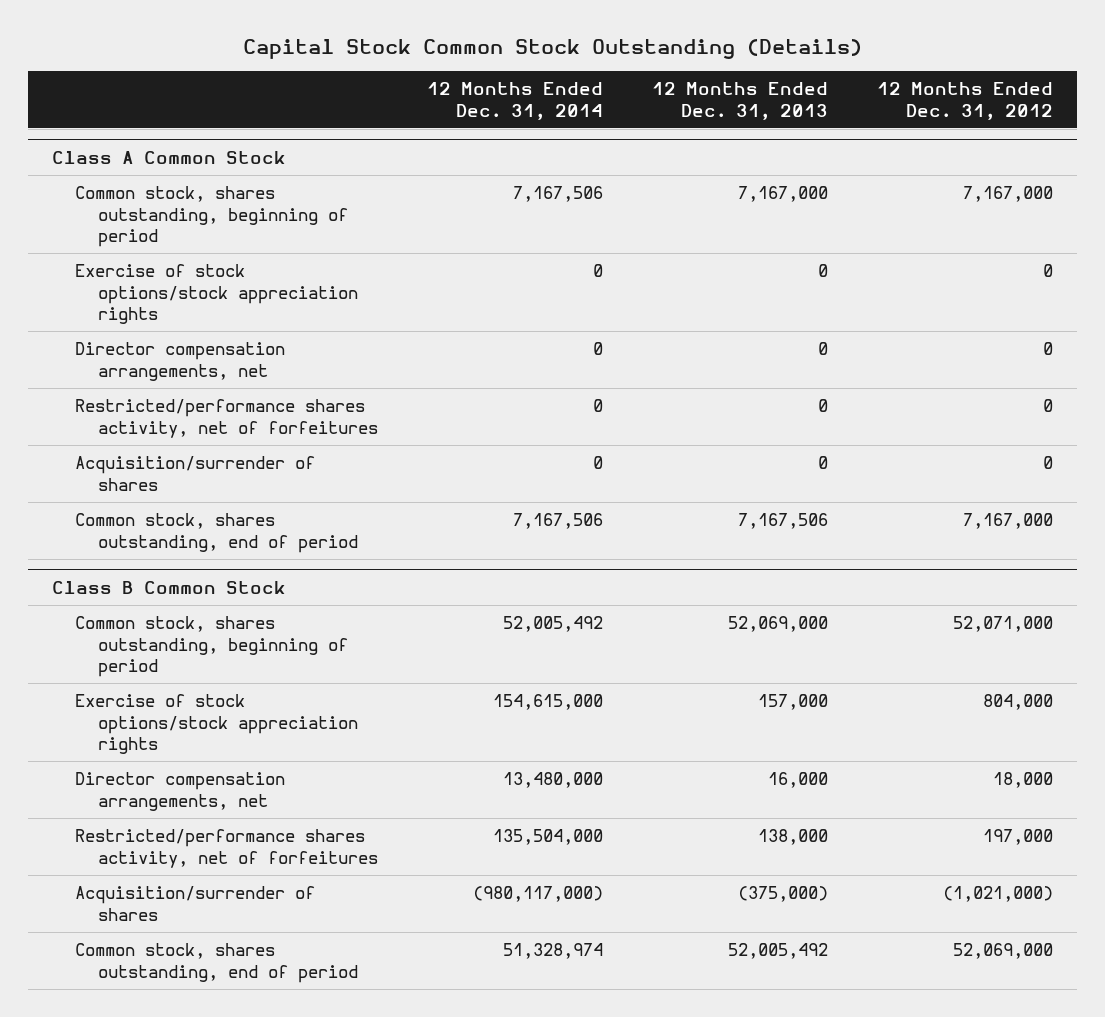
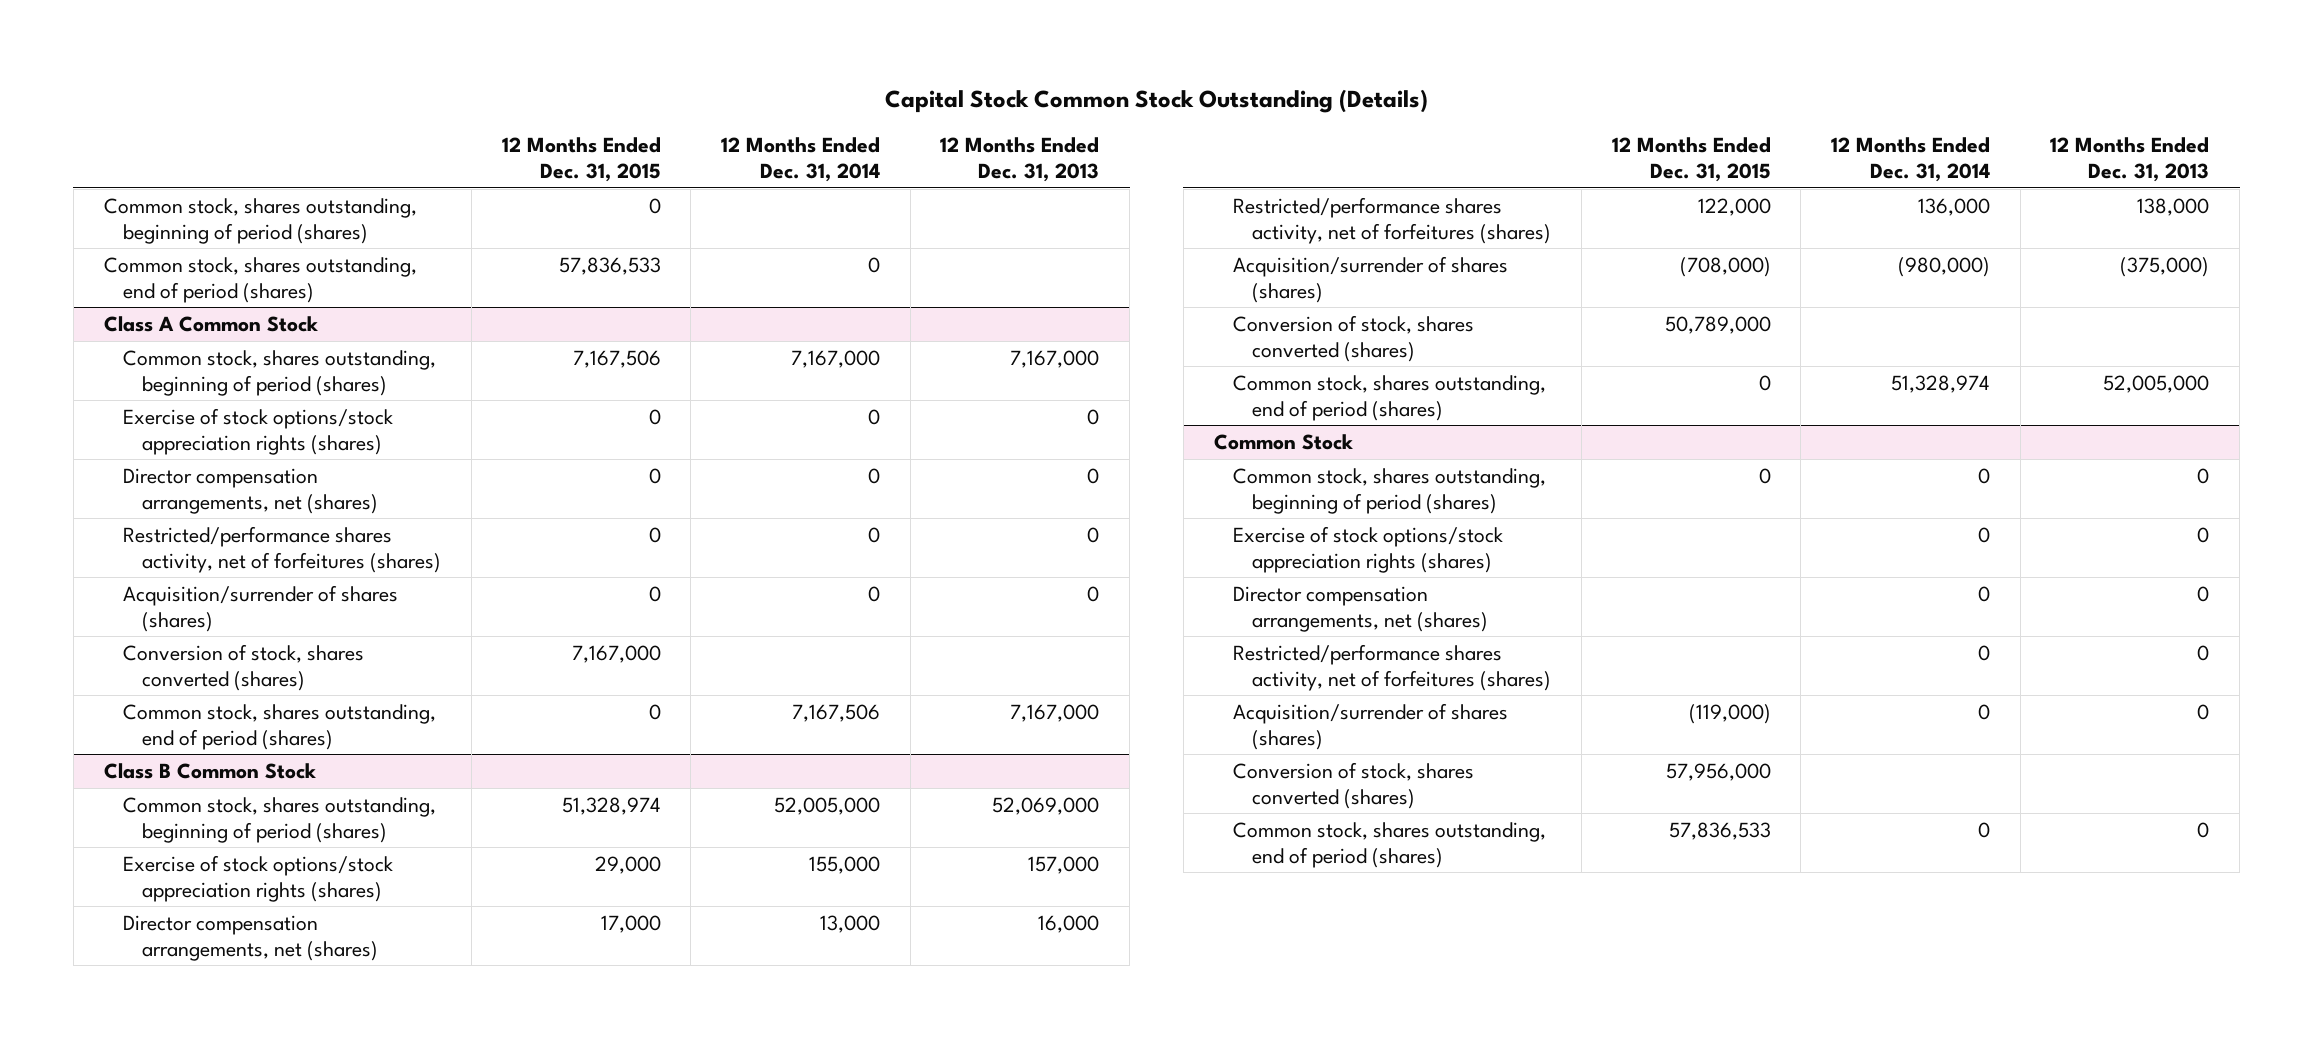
[876,82,1053,120] 12 Months Ended Dec. 31, 2012 -> none
none -> [501,137,661,183] 12 Months Ended Dec. 31, 2015
none -> [103,197,417,244] Common stock, shares outstanding, beginning of period (shares)
none -> [103,256,417,303] Common stock, shares outstanding, end of period (shares)
[74,186,348,248] Common stock, shares outstanding, beginning of period -> [122,349,436,396] Common stock, shares outstanding, beginning of period (shares)
[512,186,603,203] 7,167,506 -> [791,349,881,368] 7,167,000
[74,264,358,325] Exercise of stock options/stock appreciation rights -> [122,407,393,455] Exercise of stock options/stock appreciation rights (shares)
[74,342,285,381] Director compensation arrangements, net -> [122,467,379,514] Director compensation arrangements, net (shares)
[74,399,378,438] Restricted/performance shares activity, net of forfeitures -> [122,525,442,573] Restricted/performance shares activity, net of forfeitures (shares)
[74,456,315,491] Acquisition/surrender of shares -> [122,584,398,632] Acquisition/surrender of shares (shares)
none -> [122,643,364,691] Conversion of stock, shares converted (shares)
[74,513,358,553] Common stock, shares outstanding, end of period -> [122,703,436,750] Common stock, shares outstanding, end of period (shares)
[737,513,828,530] 7,167,506 -> [1010,703,1100,722] 7,167,000
[74,616,348,678] Common stock, shares outstanding, beginning of period -> [122,796,436,843] Common stock, shares outstanding, beginning of period (shares)
[502,616,603,633] 52,005,492 -> [774,796,881,815] 52,005,000
[74,694,358,755] Exercise of stock options/stock appreciation rights -> [122,854,393,902] Exercise of stock options/stock appreciation rights (shares)
[492,694,603,711] 154,615,000 -> [809,855,881,874] 155,000
[74,772,285,811] Director compensation arrangements, net -> [122,914,379,961] Director compensation arrangements, net (shares)
[502,772,603,789] 13,480,000 -> [820,914,881,933] 13,000
[74,829,378,868] Restricted/performance shares activity, net of forfeitures -> [1232,196,1552,244] Restricted/performance shares activity, net of forfeitures (shares)
[492,829,603,846] 135,504,000 -> [1918,197,1991,216] 136,000
[74,886,315,921] Acquisition/surrender of shares -> [1232,255,1508,303] Acquisition/surrender of shares (shares)
[472,886,603,903] (980,117,000) -> [1898,256,1991,277] (980,000)
none -> [1232,314,1474,362] Conversion of stock, shares converted (shares)
[74,943,358,983] Common stock, shares outstanding, end of period -> [1232,374,1546,421] Common stock, shares outstanding, end of period (shares)
[727,943,828,960] 52,005,492 -> [2103,374,2210,393] 52,005,000
none -> [1213,433,1353,450] Common Stock
none -> [1232,467,1546,514] Common stock, shares outstanding, beginning of period (shares)
none -> [1232,525,1503,573] Exercise of stock options/stock appreciation rights (shares)
none -> [1232,585,1489,632] Director compensation arrangements, net (shares)
none -> [1232,643,1552,691] Restricted/performance shares activity, net of forfeitures (shares)
none -> [1232,702,1508,750] Acquisition/surrender of shares (shares)
none -> [1232,761,1474,809] Conversion of stock, shares converted (shares)
none -> [1232,821,1546,868] Common stock, shares outstanding, end of period (shares)

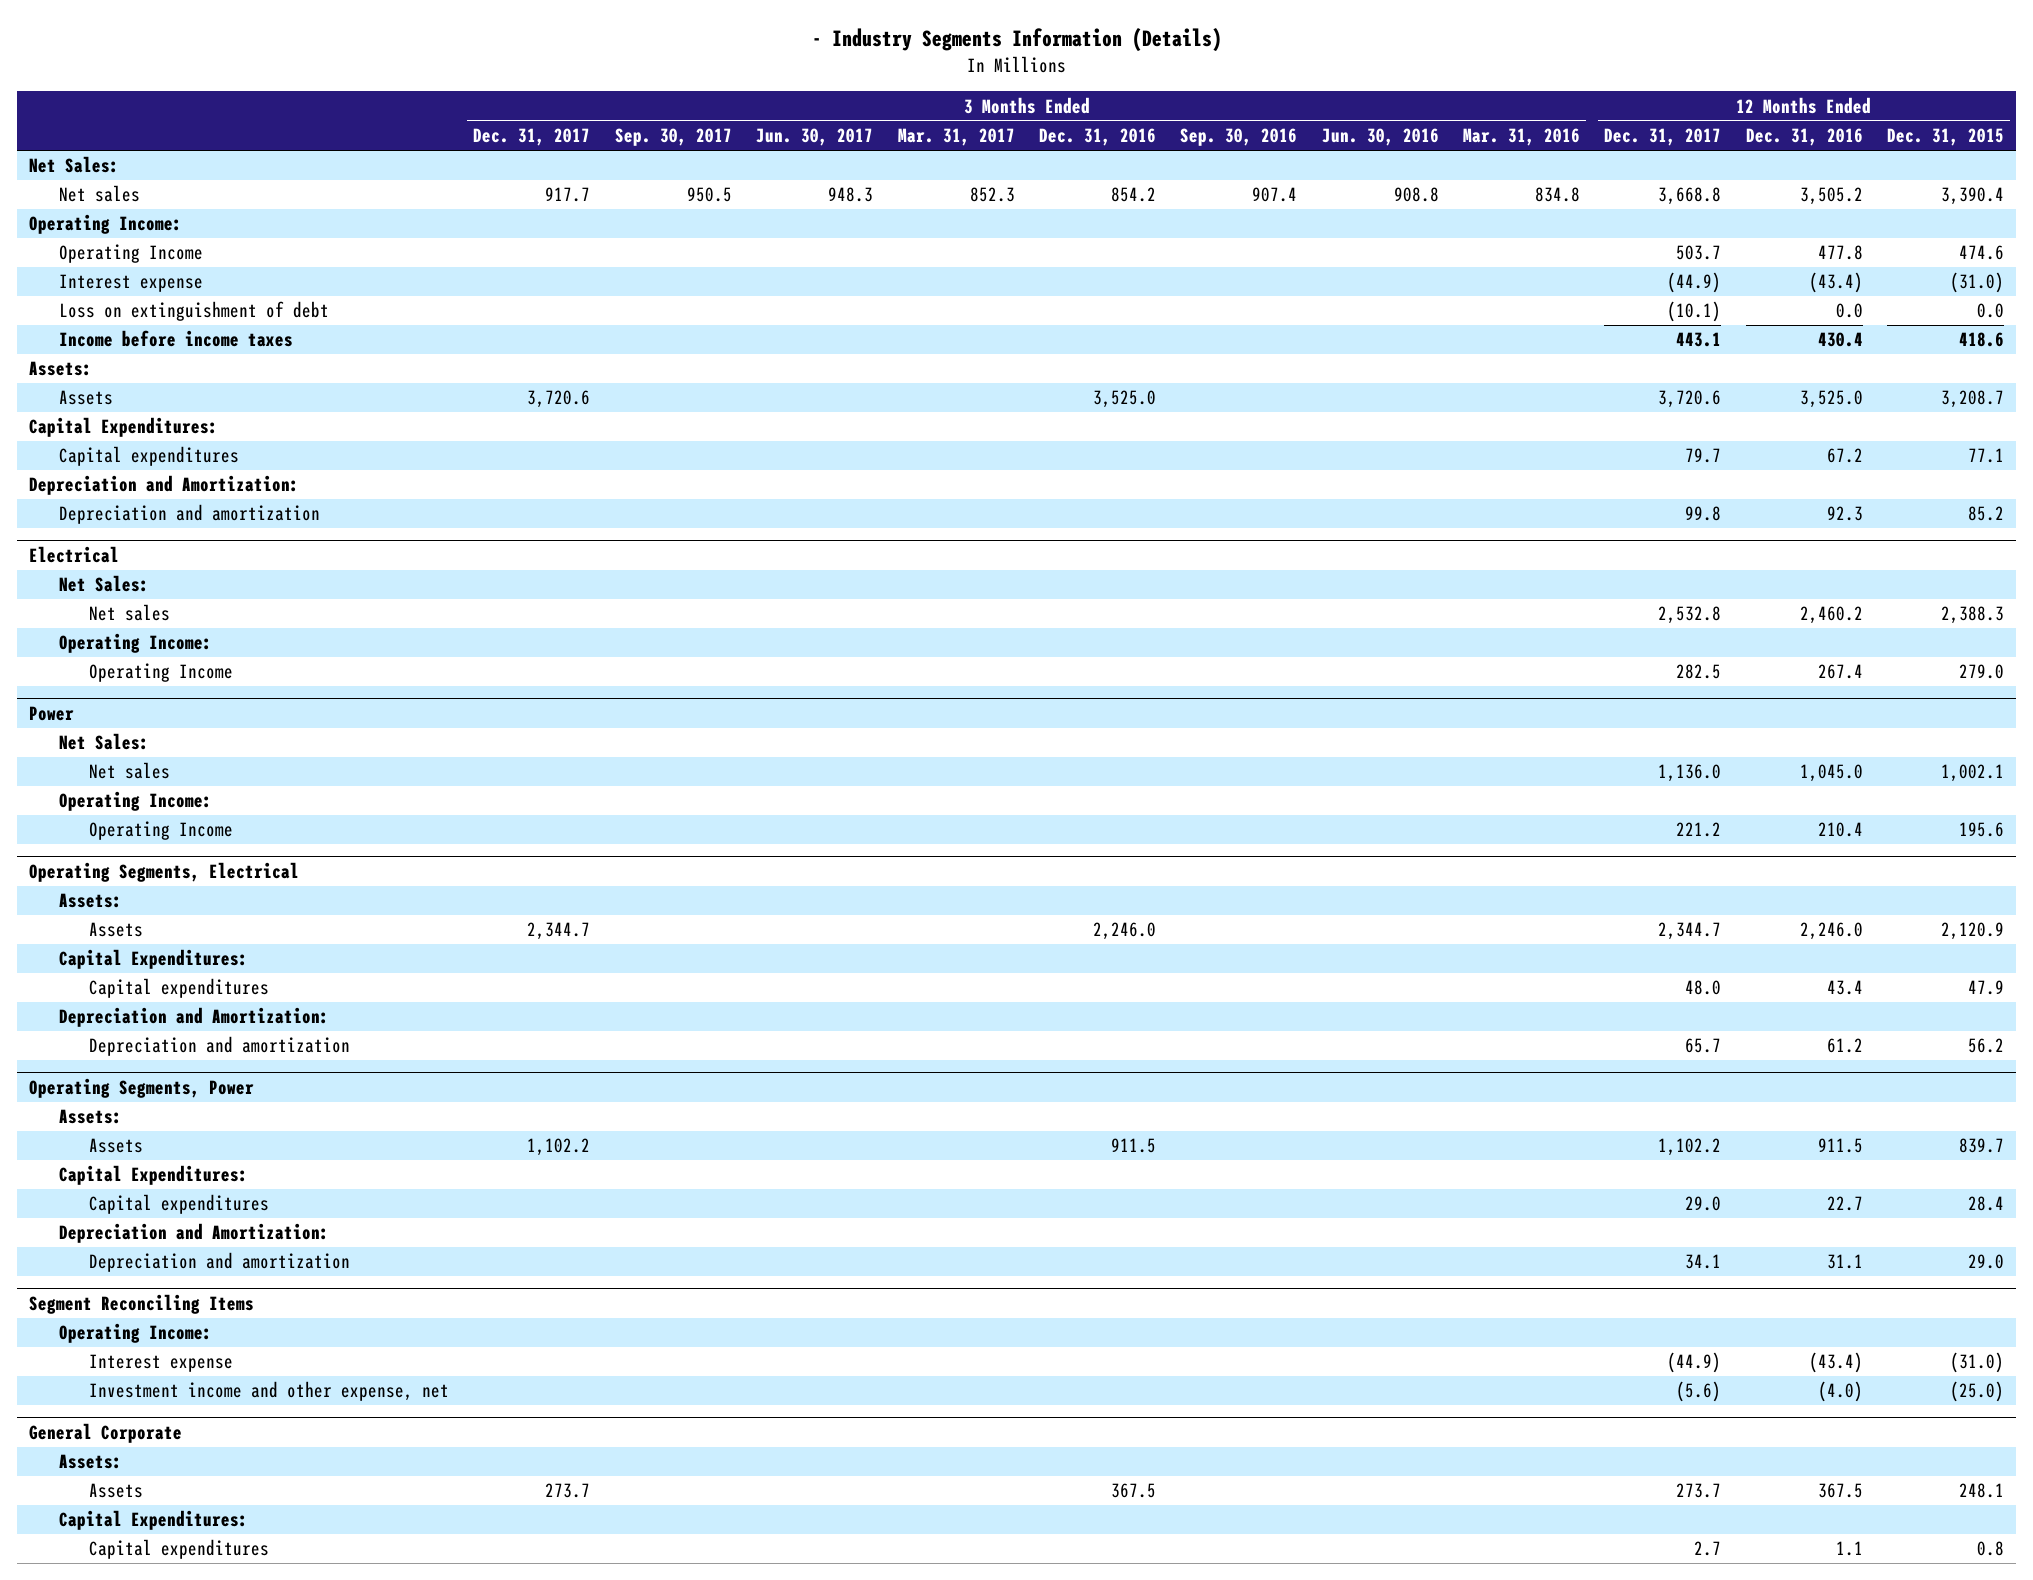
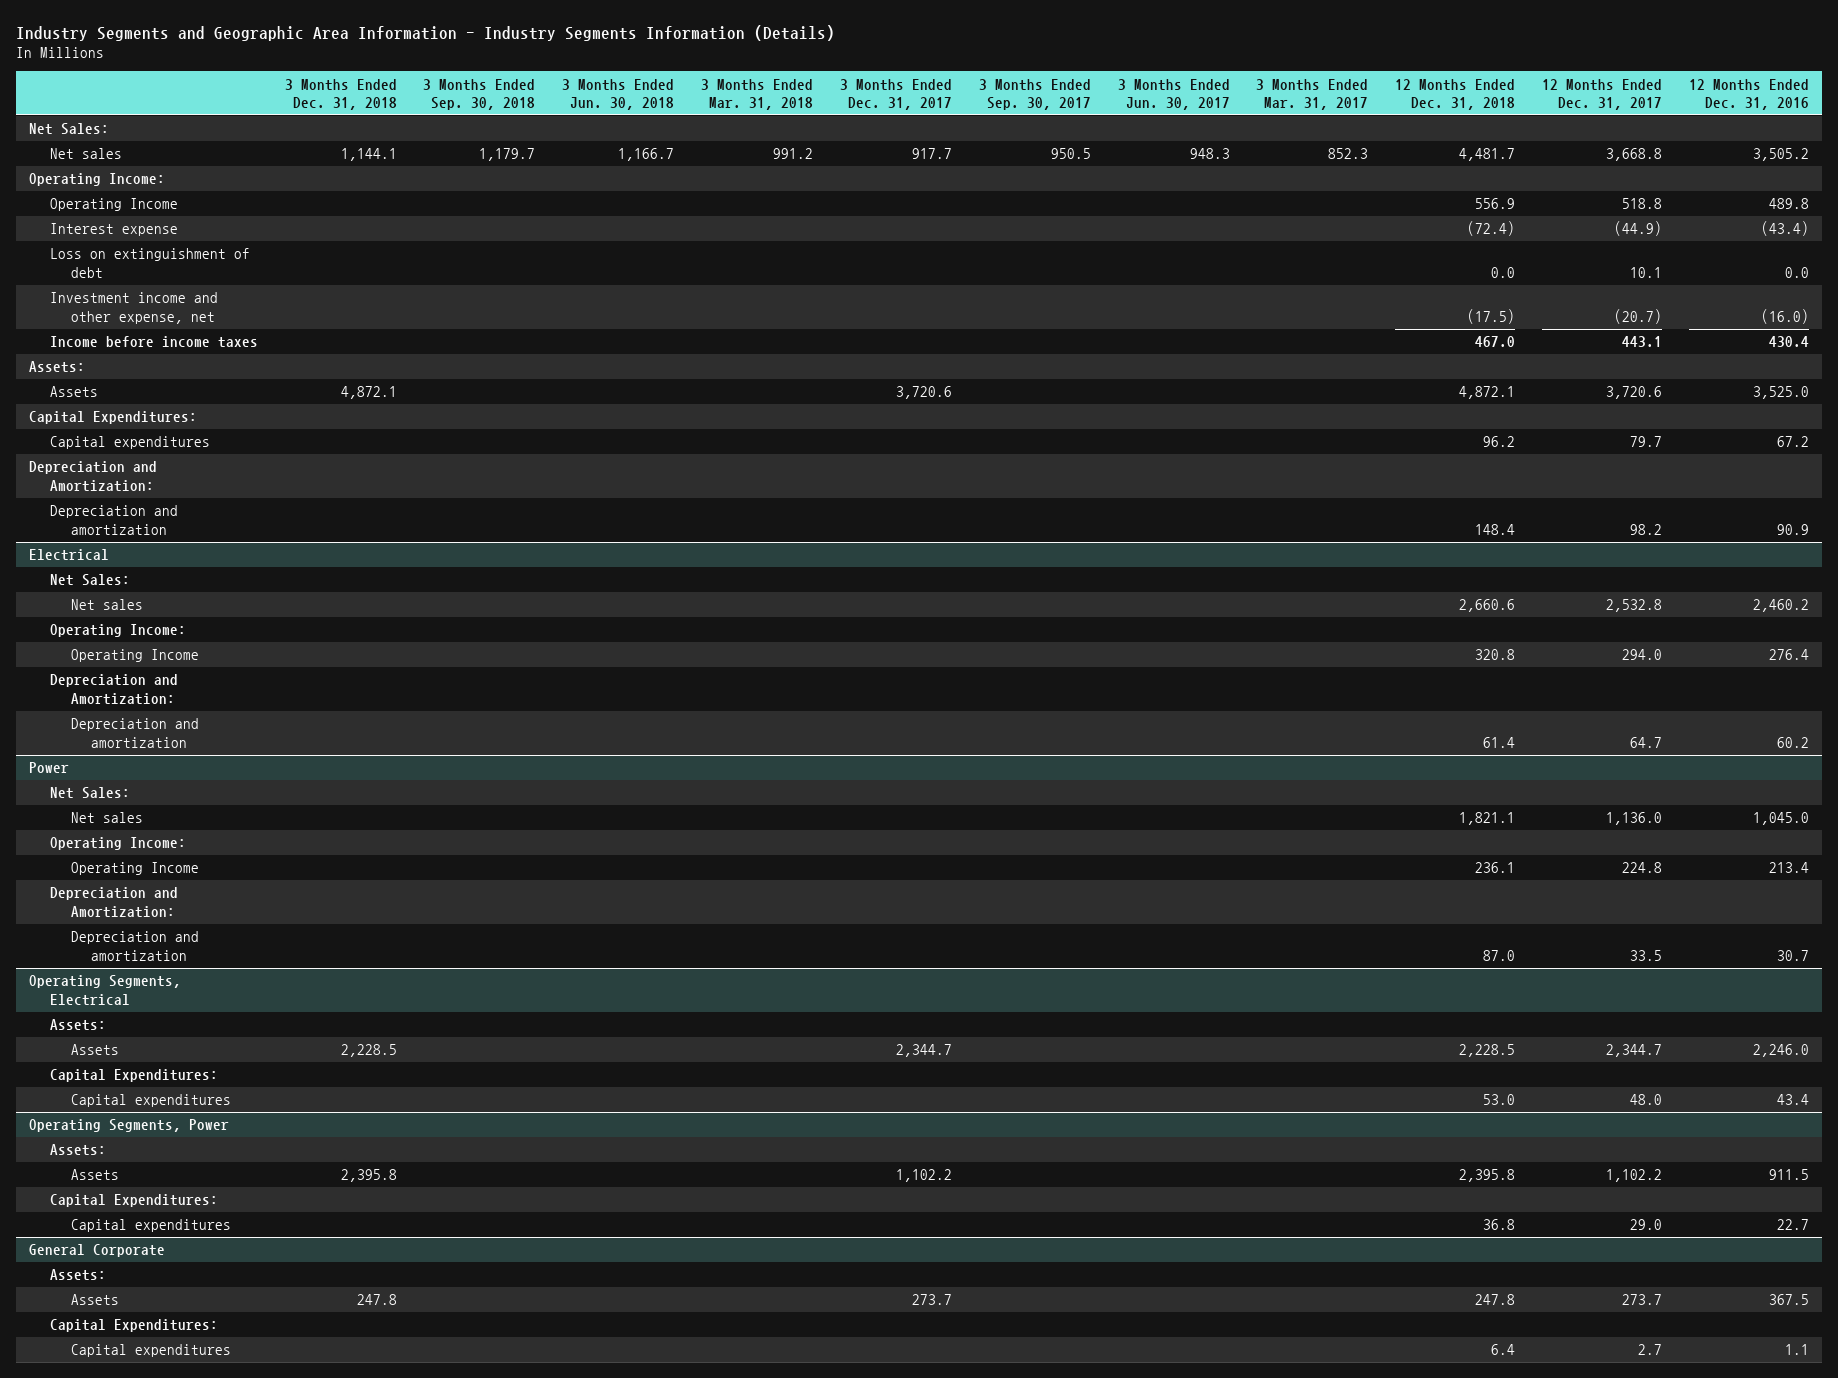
[811,28,1222,53] - Industry Segments Information (Details) -> [15,24,835,41] Industry Segments and Geographic Area Information - Industry Segments Information (Details)
[1038,128,1156,147] Dec. 31, 2016 -> none
[1180,128,1298,147] Sep. 30, 2016 -> none
[1321,128,1439,147] Jun. 30, 2016 -> none
[1463,128,1581,147] Mar. 31, 2016 -> none
[1887,128,2005,147] Dec. 31, 2015 -> none
none -> [284,78,397,110] 3 Months Ended Dec. 31, 2018
none -> [423,78,536,110] 3 Months Ended Sep. 30, 2018
none -> [562,78,675,110] 3 Months Ended Jun. 30, 2018
none -> [701,78,814,110] 3 Months Ended Mar. 31, 2018
none -> [1395,78,1516,110] 12 Months Ended Dec. 31, 2018
[1676,245,1722,261] 503.7 -> [1622,198,1663,210] 518.8
[1817,245,1863,261] 477.8 -> [1768,198,1809,210] 489.8
[1667,301,1722,323] (10.1) -> [1630,266,1663,278] 10.1
none -> [49,292,218,324] Investment income and other expense, net
[1685,506,1722,522] 99.8 -> [1630,523,1663,535] 98.2
[1826,506,1863,522] 92.3 -> [1776,523,1809,535] 90.9
[1676,664,1722,680] 282.5 -> [1622,649,1663,661] 294.0
[1817,664,1863,680] 267.4 -> [1768,649,1809,661] 276.4
none -> [49,674,178,705] Depreciation and Amortization:
none -> [70,718,199,748] Depreciation and amortization
[1676,822,1722,838] 221.2 -> [1622,862,1663,874] 224.8
[1817,822,1863,838] 210.4 -> [1768,862,1809,874] 213.4
none -> [49,887,178,918] Depreciation and Amortization:
none -> [70,931,199,961] Depreciation and amortization
[58,1007,329,1028] Depreciation and Amortization: -> none
[89,1036,351,1057] Depreciation and amortization -> none
[58,1223,329,1244] Depreciation and Amortization: -> none
[89,1252,351,1273] Depreciation and amortization -> none
[28,1293,254,1314] Segment Reconciling Items -> none
[58,1323,212,1344] Operating Income: -> none
[89,1354,234,1373] Interest expense -> none
[89,1381,450,1402] Investment income and other expense, net -> none

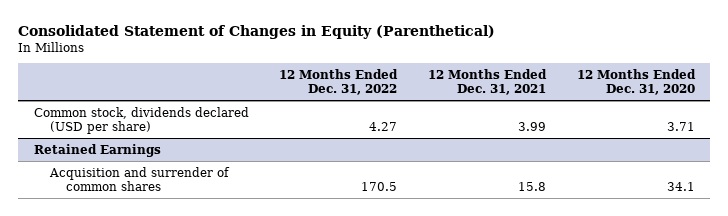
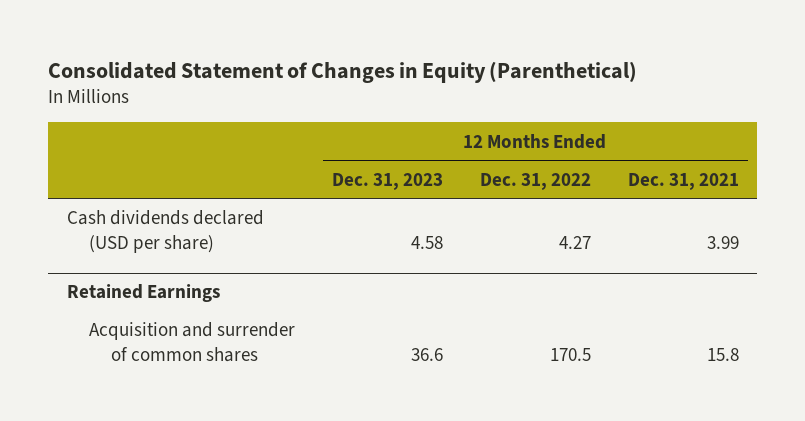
[576,69,696,96] 12 Months Ended Dec. 31, 2020 -> none
none -> [331,172,443,190] Dec. 31, 2023
[33,106,249,134] Common stock, dividends declared (USD per share) -> [66,210,264,253] Cash dividends declared (USD per share)

